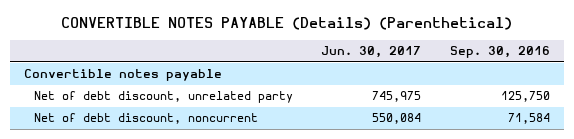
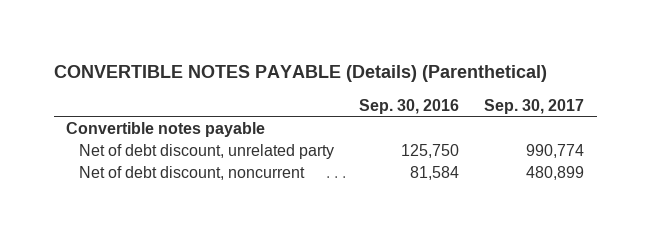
[321,46,422,59] Jun. 30, 2017 -> none
none -> [484,98,585,114] Sep. 30, 2017
[507,113,550,125] 71,584 -> [409,165,459,180] 81,584

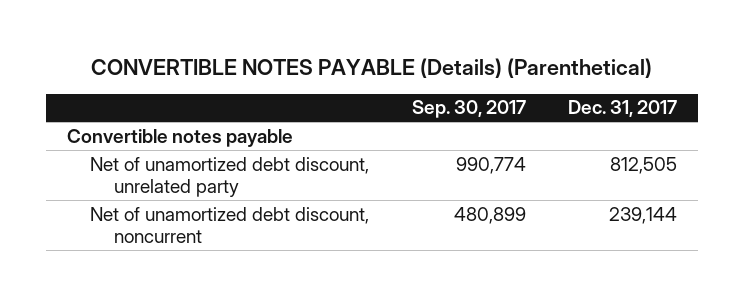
[358,98,459,114] Sep. 30, 2016 -> none
none -> [568,100,678,118] Dec. 31, 2017
[78,143,334,159] Net of debt discount, unrelated party -> [90,156,370,198] Net of unamortized debt discount, unrelated party
[78,165,305,180] Net of debt discount, noncurrent -> [90,206,370,244] Net of unamortized debt discount, noncurrent

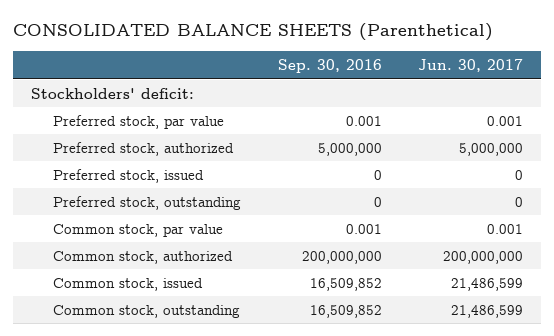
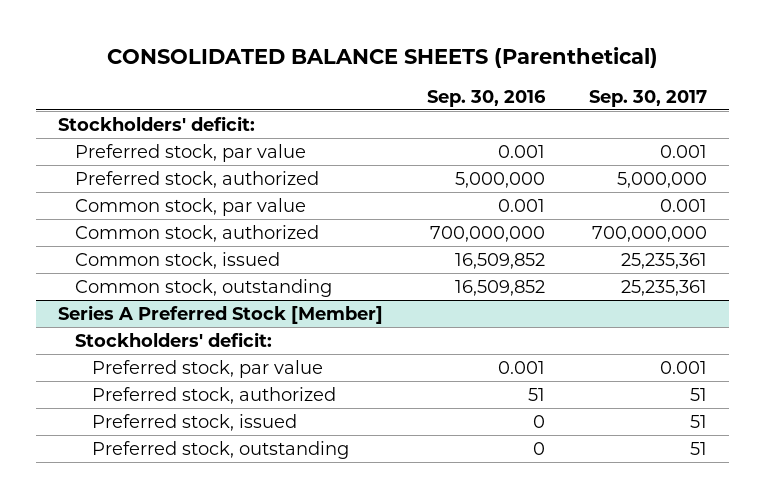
[417,59,523,73] Jun. 30, 2017 -> none
none -> [588,89,707,107] Sep. 30, 2017
[53,168,205,183] Preferred stock, issued -> none
[53,195,242,210] Preferred stock, outstanding -> none
[301,250,382,264] 200,000,000 -> [430,226,546,243] 700,000,000
none -> [58,305,384,325] Series A Preferred Stock [Member]
none -> [75,332,273,348] Stockholders' deficit:
none -> [92,360,324,379] Preferred stock, par value
none -> [92,387,337,405] Preferred stock, authorized
none -> [92,414,298,432] Preferred stock, issued
none -> [92,441,350,460] Preferred stock, outstanding

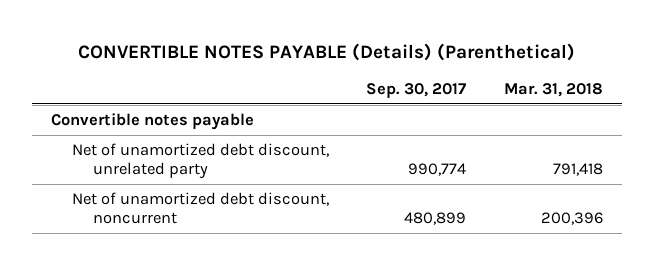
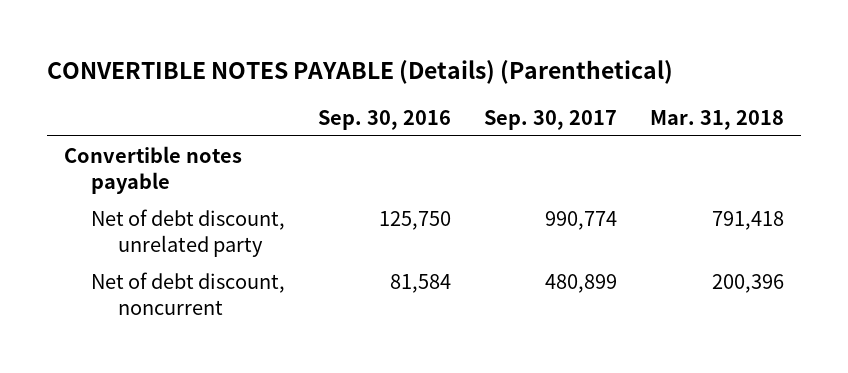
none -> [318,109,452,130] Sep. 30, 2016
[71,143,329,179] Net of unamortized debt discount, unrelated party -> [91,208,286,257] Net of debt discount, unrelated party
[71,192,329,224] Net of unamortized debt discount, noncurrent -> [91,271,286,315] Net of debt discount, noncurrent

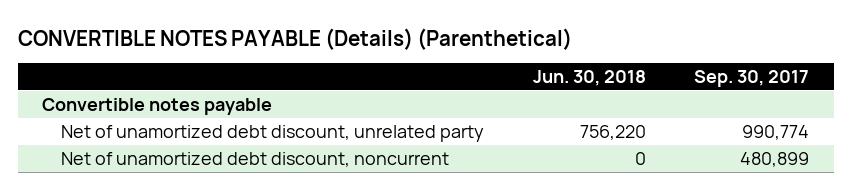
[318,109,452,130] Sep. 30, 2016 -> none
[650,109,785,130] Mar. 31, 2018 -> none
none -> [532,70,646,87] Jun. 30, 2018
[91,208,286,257] Net of debt discount, unrelated party -> [61,124,485,142] Net of unamortized debt discount, unrelated party
[91,271,286,315] Net of debt discount, noncurrent -> [61,151,450,167] Net of unamortized debt discount, noncurrent

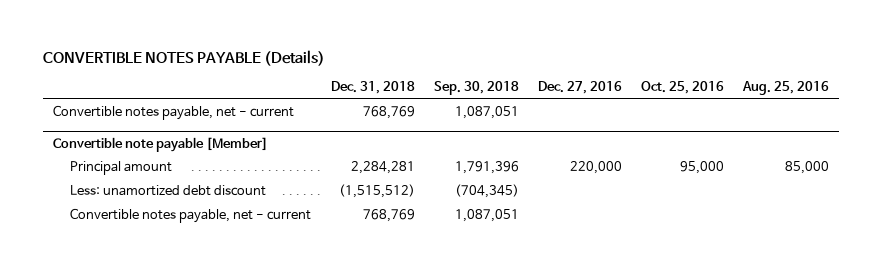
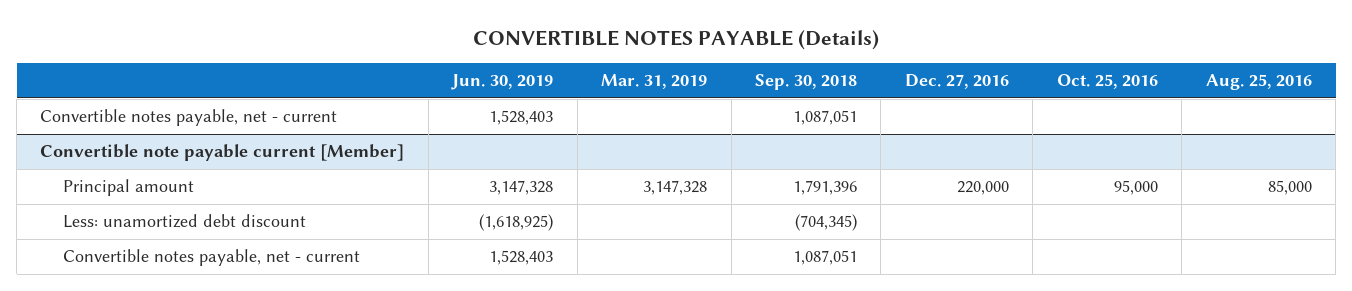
[330,81,415,95] Dec. 31, 2018 -> none
none -> [451,74,554,91] Jun. 30, 2019
none -> [601,74,708,90] Mar. 31, 2019
[52,136,268,152] Convertible note payable [Member] -> [40,144,405,162] Convertible note payable current [Member]

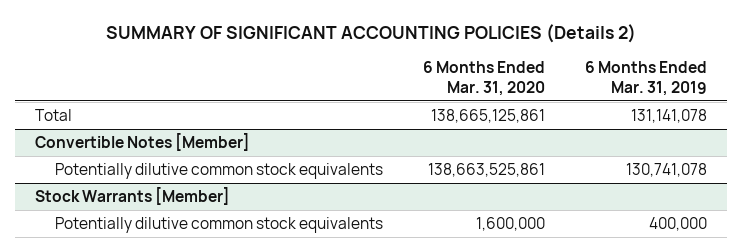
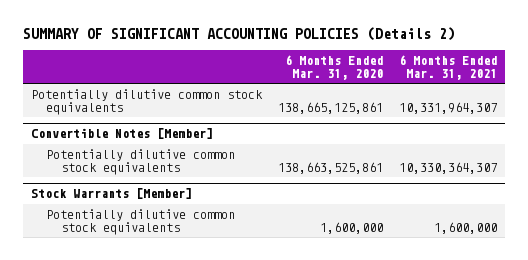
[585,61,708,96] 6 Months Ended Mar. 31, 2019 -> none
none -> [398,55,497,80] 6 Months Ended Mar. 31, 2021
[35,108,73,121] Total -> [30,89,263,115] Potentially dilutive common stock equivalents

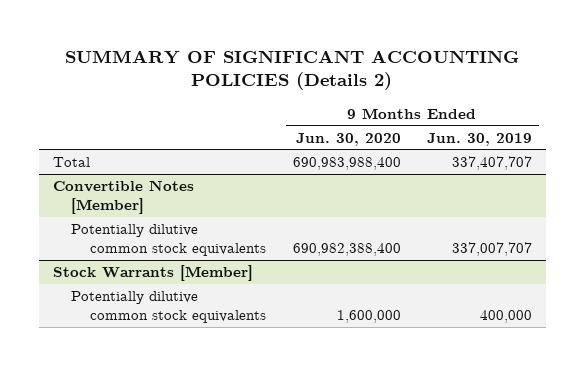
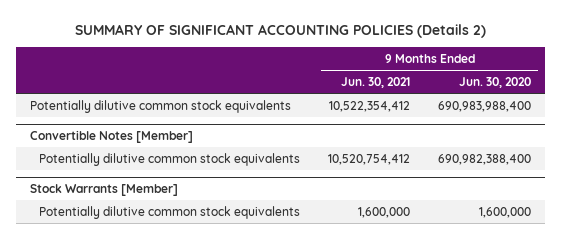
[427,132,533,146] Jun. 30, 2019 -> none
none -> [341,76,411,88] Jun. 30, 2021
[52,157,90,168] Total -> [30,99,292,113] Potentially dilutive common stock equivalents

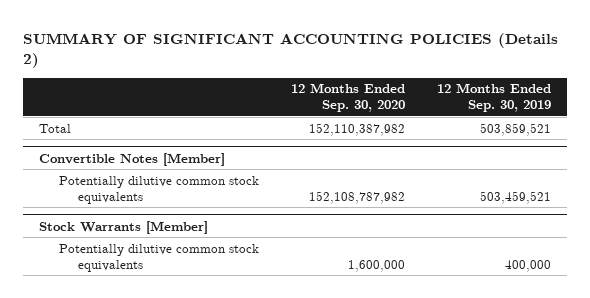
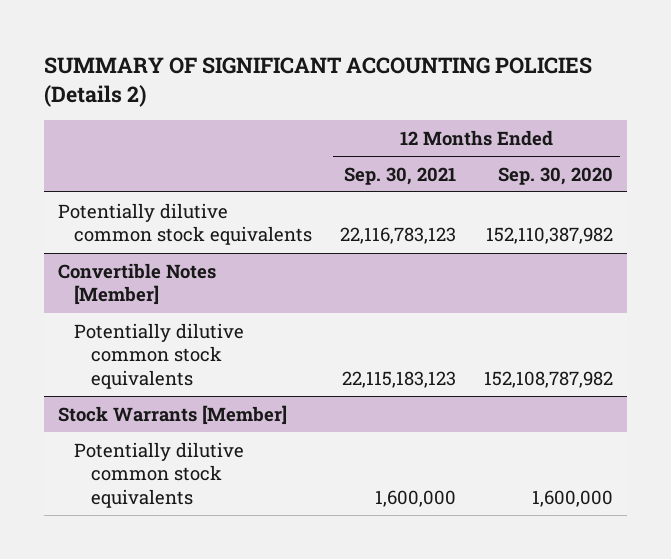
[436,83,551,113] 12 Months Ended Sep. 30, 2019 -> none
none -> [344,166,457,185] Sep. 30, 2021
[39,123,72,133] Total -> [57,202,313,246] Potentially dilutive common stock equivalents

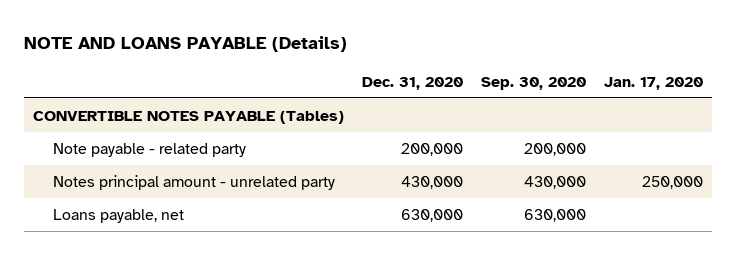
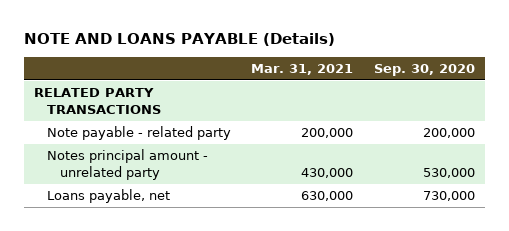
[362,76,464,90] Dec. 31, 2020 -> none
[604,76,704,90] Jan. 17, 2020 -> none
none -> [251,63,354,75] Mar. 31, 2021
[33,110,345,124] CONVERTIBLE NOTES PAYABLE (Tables) -> none
none -> [33,88,161,114] RELATED PARTY TRANSACTIONS
[524,175,587,189] 430,000 -> [422,167,475,178] 530,000
[524,208,587,222] 630,000 -> [422,191,475,202] 730,000

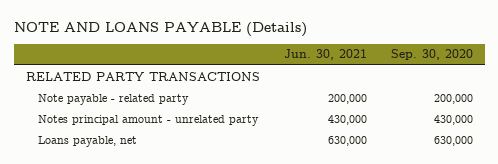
[251,63,354,75] Mar. 31, 2021 -> none
none -> [283,49,367,61] Jun. 30, 2021
[422,167,475,178] 530,000 -> [433,114,473,125] 430,000
[422,191,475,202] 730,000 -> [433,135,473,146] 630,000

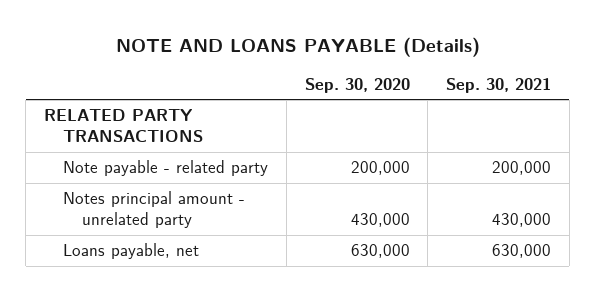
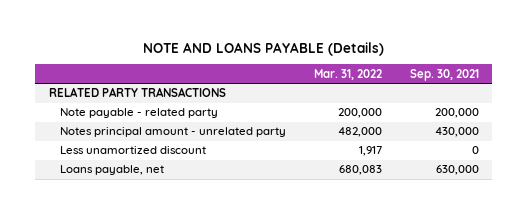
[304,77,410,93] Sep. 30, 2020 -> none
none -> [313,68,382,80] Mar. 31, 2022
none -> [60,146,207,155] Less unamortized discount

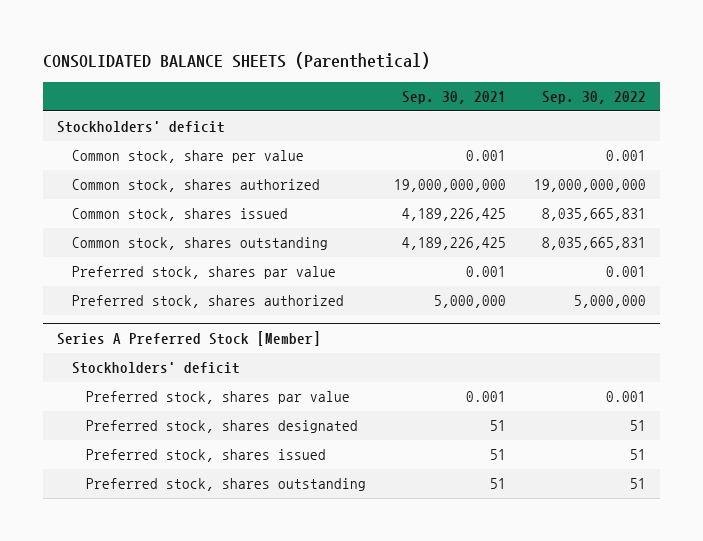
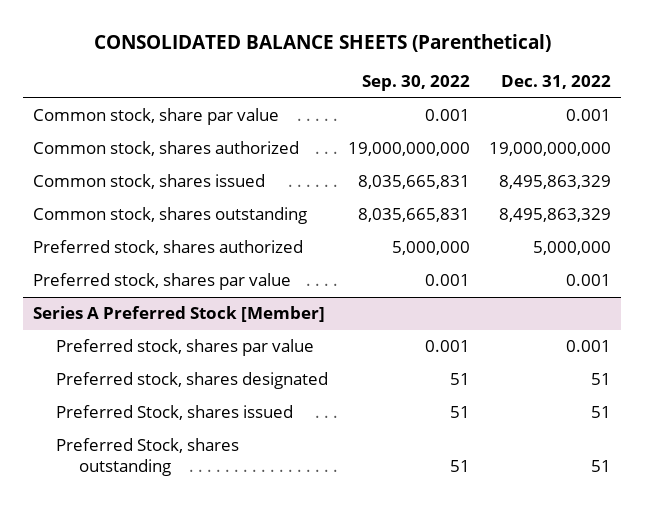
[402,90,507,104] Sep. 30, 2021 -> none
none -> [501,75,612,90] Dec. 31, 2022
[57,121,226,134] Stockholders' deficit -> none
[71,150,304,164] Common stock, share per value -> [33,108,280,126] Common stock, share par value
[71,266,336,280] Preferred stock, shares par value -> [33,273,292,291] Preferred stock, shares par value
[71,362,240,375] Stockholders' deficit -> none
[86,449,327,463] Preferred stock, shares issued -> [56,405,294,421] Preferred Stock, shares issued
[86,478,367,492] Preferred stock, shares outstanding -> [56,438,240,476] Preferred Stock, shares outstanding

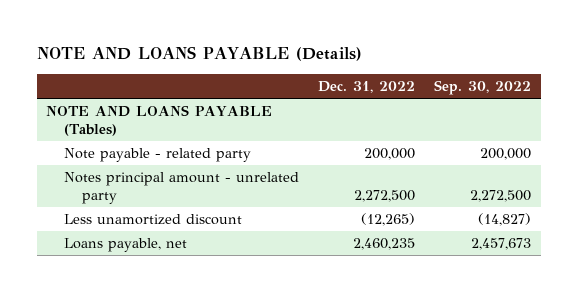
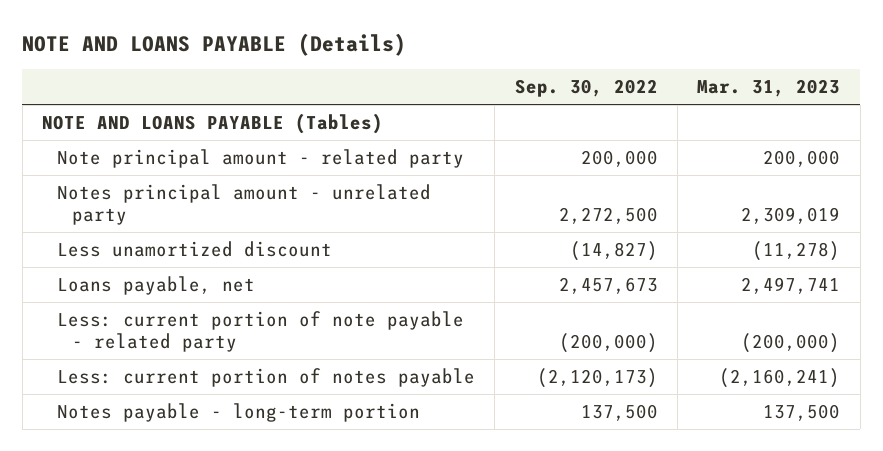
[318,80,416,93] Dec. 31, 2022 -> none
none -> [697,79,841,98] Mar. 31, 2023
[64,148,252,163] Note payable - related party -> [56,148,464,168] Note principal amount - related party
none -> [56,310,464,353] Less: current portion of note payable - related party
none -> [56,367,475,387] Less: current portion of notes payable
none -> [56,402,420,422] Notes payable - long-term portion

